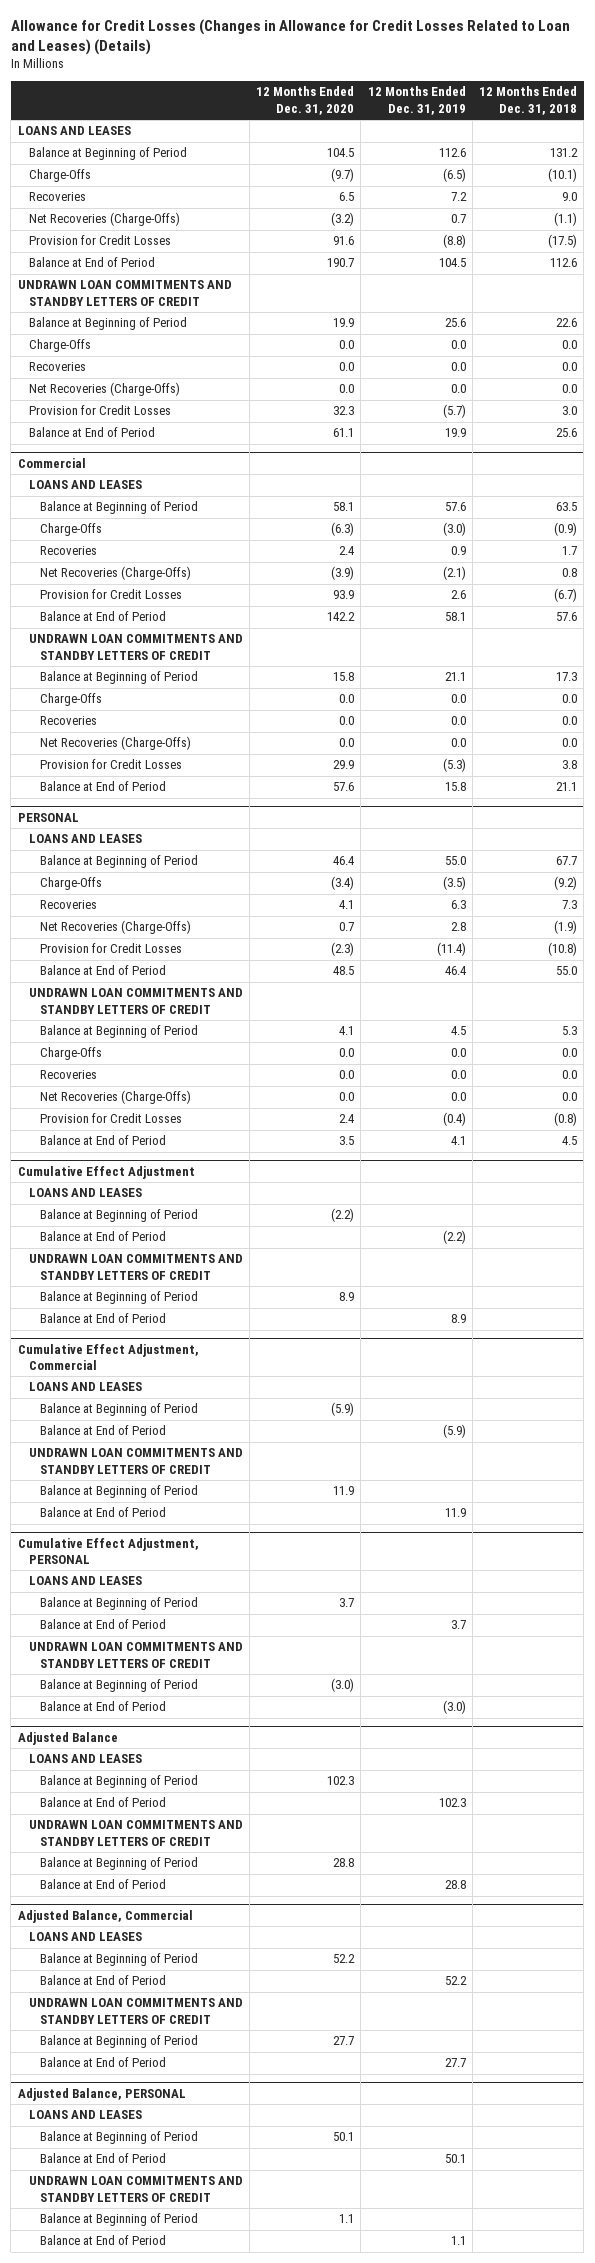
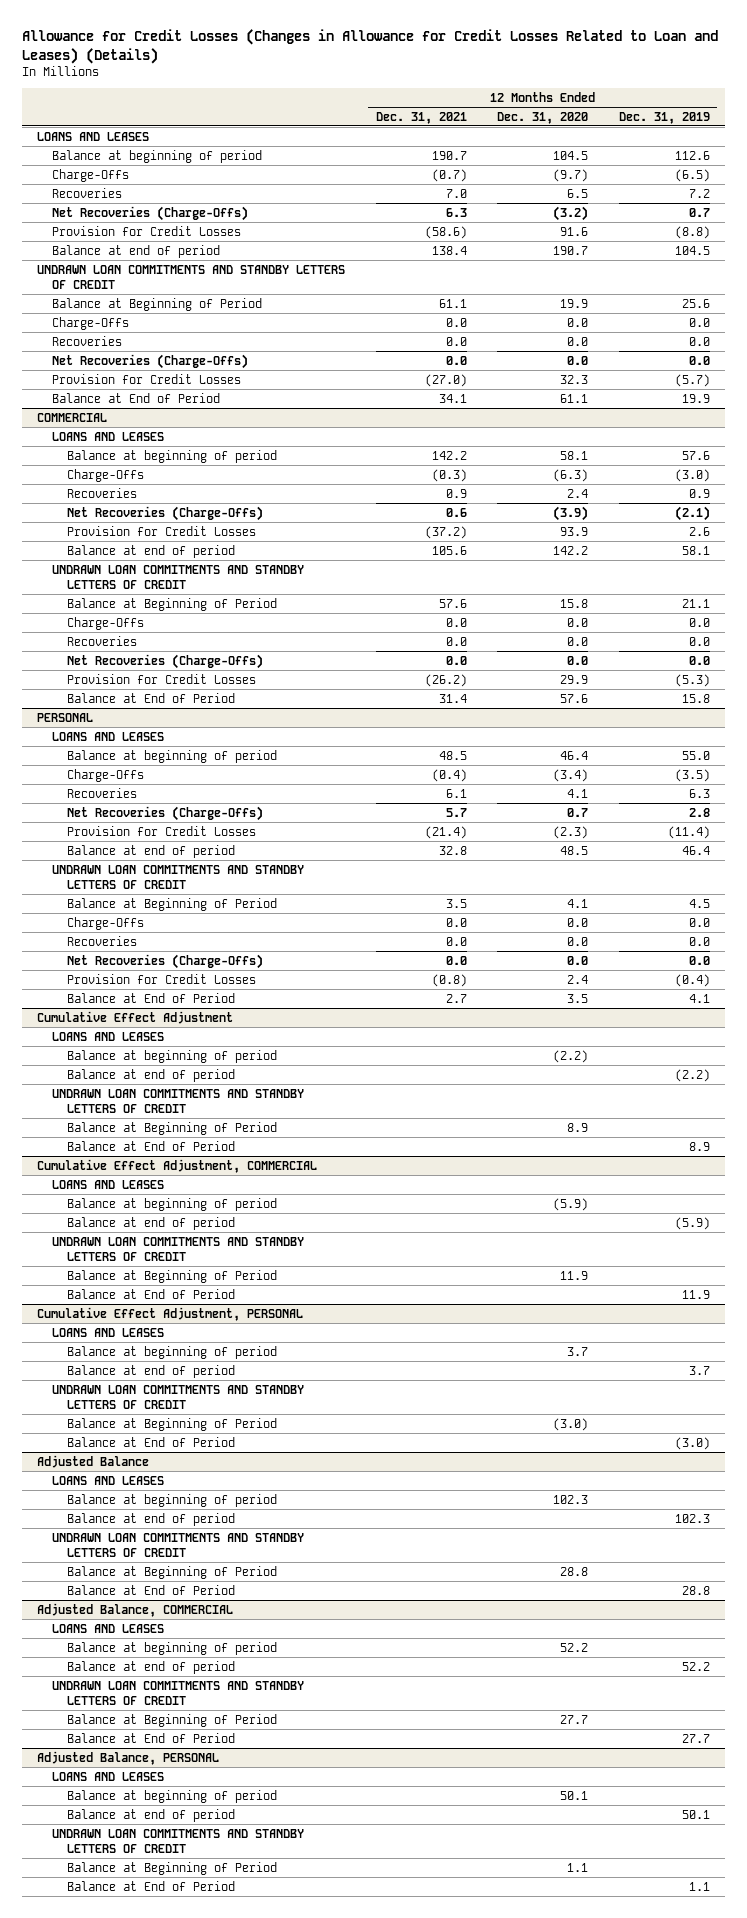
[479,86,578,115] 12 Months Ended Dec. 31, 2018 -> none
none -> [375,111,467,124] Dec. 31, 2021
[28,147,187,161] Balance at Beginning of Period -> [52,149,263,163] Balance at beginning of period
[28,257,155,268] Balance at End of Period -> [52,244,221,258] Balance at end of period
[17,457,86,468] Commercial -> [37,412,108,422] COMMERCIAL
[40,501,199,515] Balance at Beginning of Period -> [67,449,278,463] Balance at beginning of period
[40,611,167,622] Balance at End of Period -> [67,544,236,558] Balance at end of period
[40,855,199,869] Balance at Beginning of Period -> [67,749,278,763] Balance at beginning of period
[40,965,167,976] Balance at End of Period -> [67,844,236,858] Balance at end of period
[40,1209,199,1223] Balance at Beginning of Period -> [67,1049,278,1063] Balance at beginning of period
[40,1231,167,1242] Balance at End of Period -> [67,1068,236,1082] Balance at end of period
[17,1343,199,1370] Cumulative Effect Adjustment, Commercial -> [37,1158,318,1173] Cumulative Effect Adjustment, COMMERCIAL
[40,1403,199,1417] Balance at Beginning of Period -> [67,1197,278,1211] Balance at beginning of period
[40,1425,167,1436] Balance at End of Period -> [67,1216,236,1230] Balance at end of period
[40,1597,199,1611] Balance at Beginning of Period -> [67,1345,278,1359] Balance at beginning of period
[40,1619,167,1630] Balance at End of Period -> [67,1364,236,1378] Balance at end of period
[40,1775,199,1789] Balance at Beginning of Period -> [67,1493,278,1507] Balance at beginning of period
[40,1797,167,1808] Balance at End of Period -> [67,1512,236,1526] Balance at end of period
[17,1909,193,1923] Adjusted Balance, Commercial -> [37,1602,234,1617] Adjusted Balance, COMMERCIAL
[40,1953,199,1967] Balance at Beginning of Period -> [67,1641,278,1655] Balance at beginning of period
[40,1975,167,1986] Balance at End of Period -> [67,1660,236,1674] Balance at end of period
[40,2131,199,2145] Balance at Beginning of Period -> [67,1789,278,1803] Balance at beginning of period
[40,2153,167,2164] Balance at End of Period -> [67,1808,236,1822] Balance at end of period

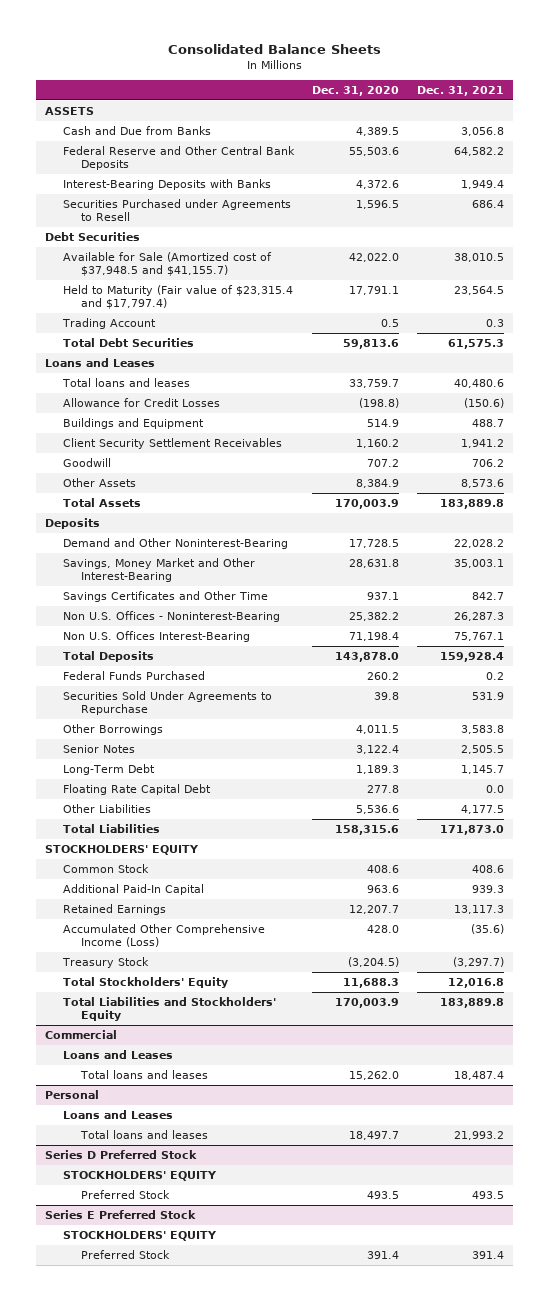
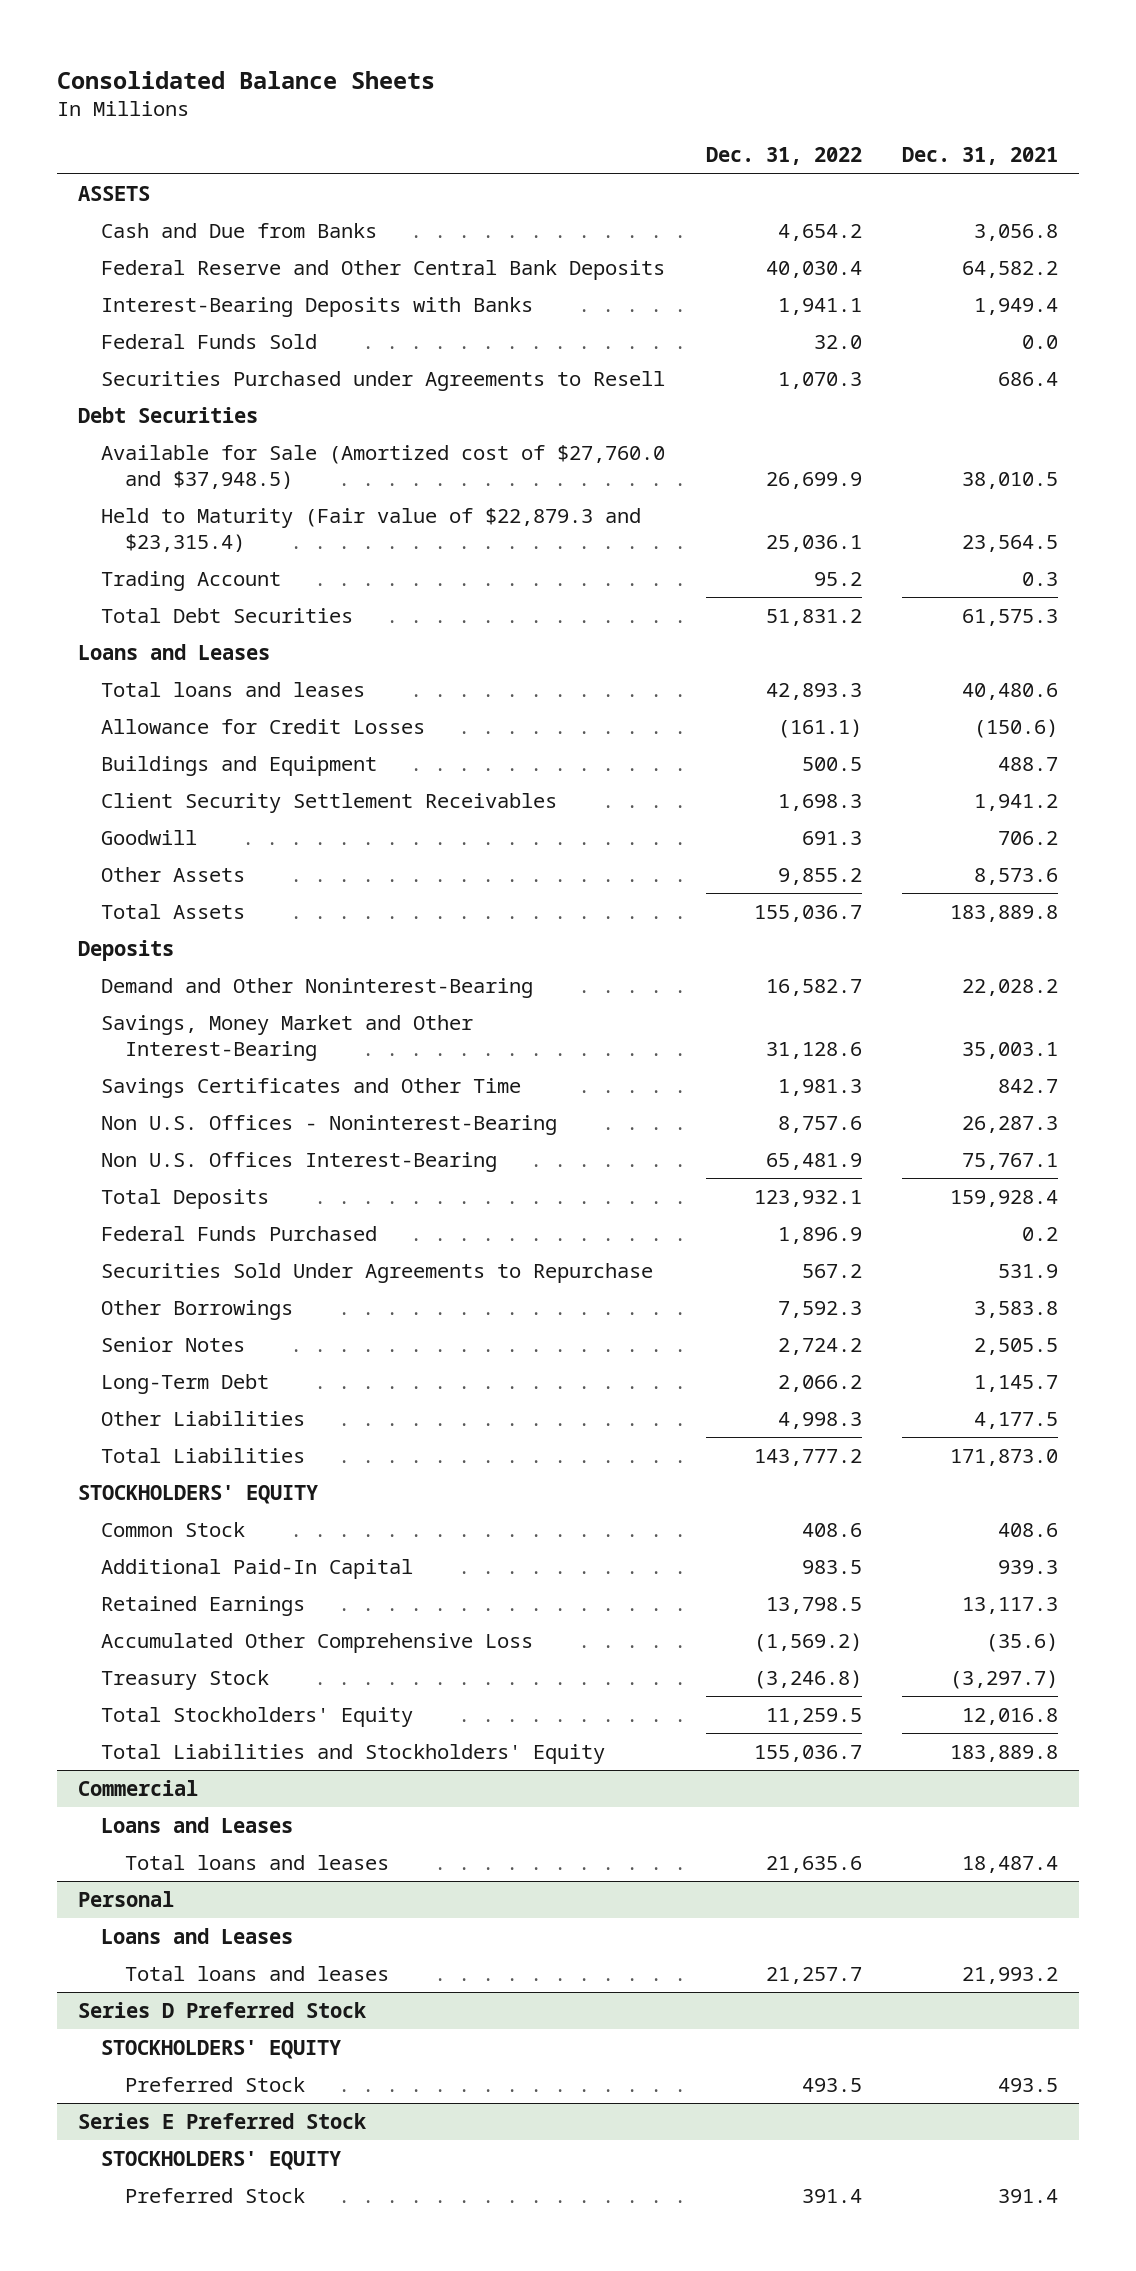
[312,85,400,96] Dec. 31, 2020 -> none
none -> [705,147,862,166] Dec. 31, 2022
none -> [101,333,318,349] Federal Funds Sold
[63,251,273,277] Available for Sale (Amortized cost of $37,948.5 and $41,155.7) -> [101,444,666,489] Available for Sale (Amortized cost of $27,760.0 and $37,948.5)
[63,284,294,310] Held to Maturity (Fair value of $23,315.4 and $17,797.4) -> [101,507,642,552] Held to Maturity (Fair value of $22,879.3 and $23,315.4)
[63,783,212,795] Floating Rate Capital Debt -> none
[63,923,266,948] Accumulated Other Comprehensive Income (Loss) -> [101,1632,534,1653] Accumulated Other Comprehensive Loss

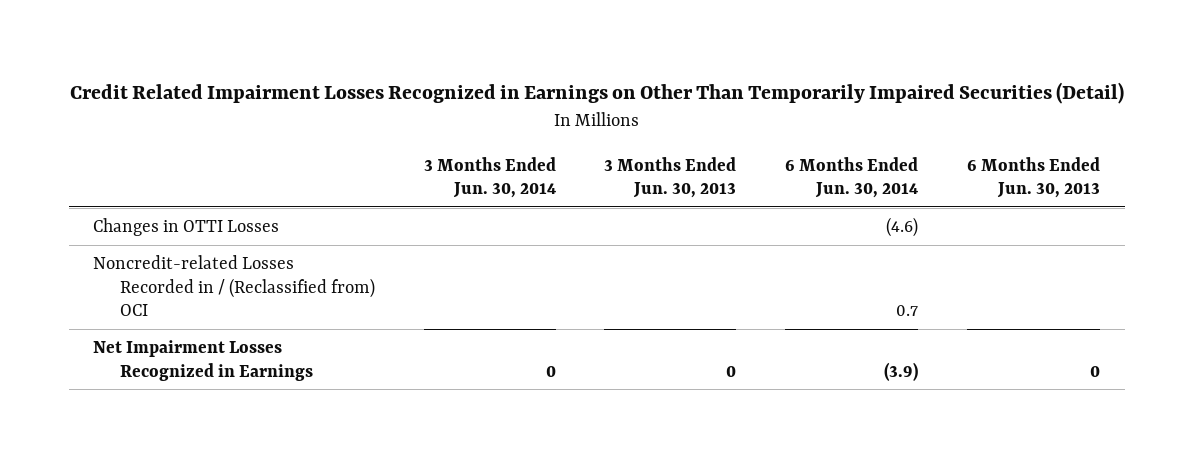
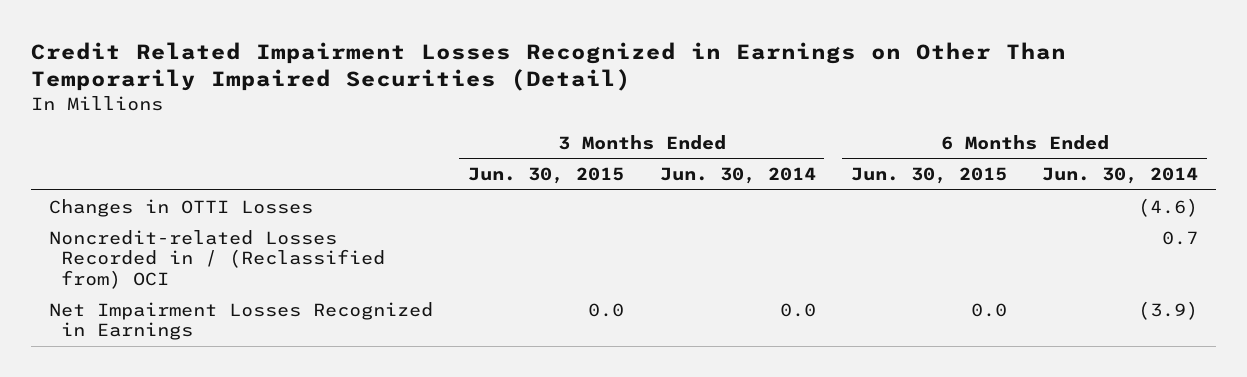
[604,156,737,198] 3 Months Ended Jun. 30, 2013 -> none
[967,156,1101,198] 6 Months Ended Jun. 30, 2013 -> none
none -> [468,167,625,185] Jun. 30, 2015
none -> [850,167,1007,185] Jun. 30, 2015
[545,365,556,377] 0 -> [779,302,816,317] 0.0

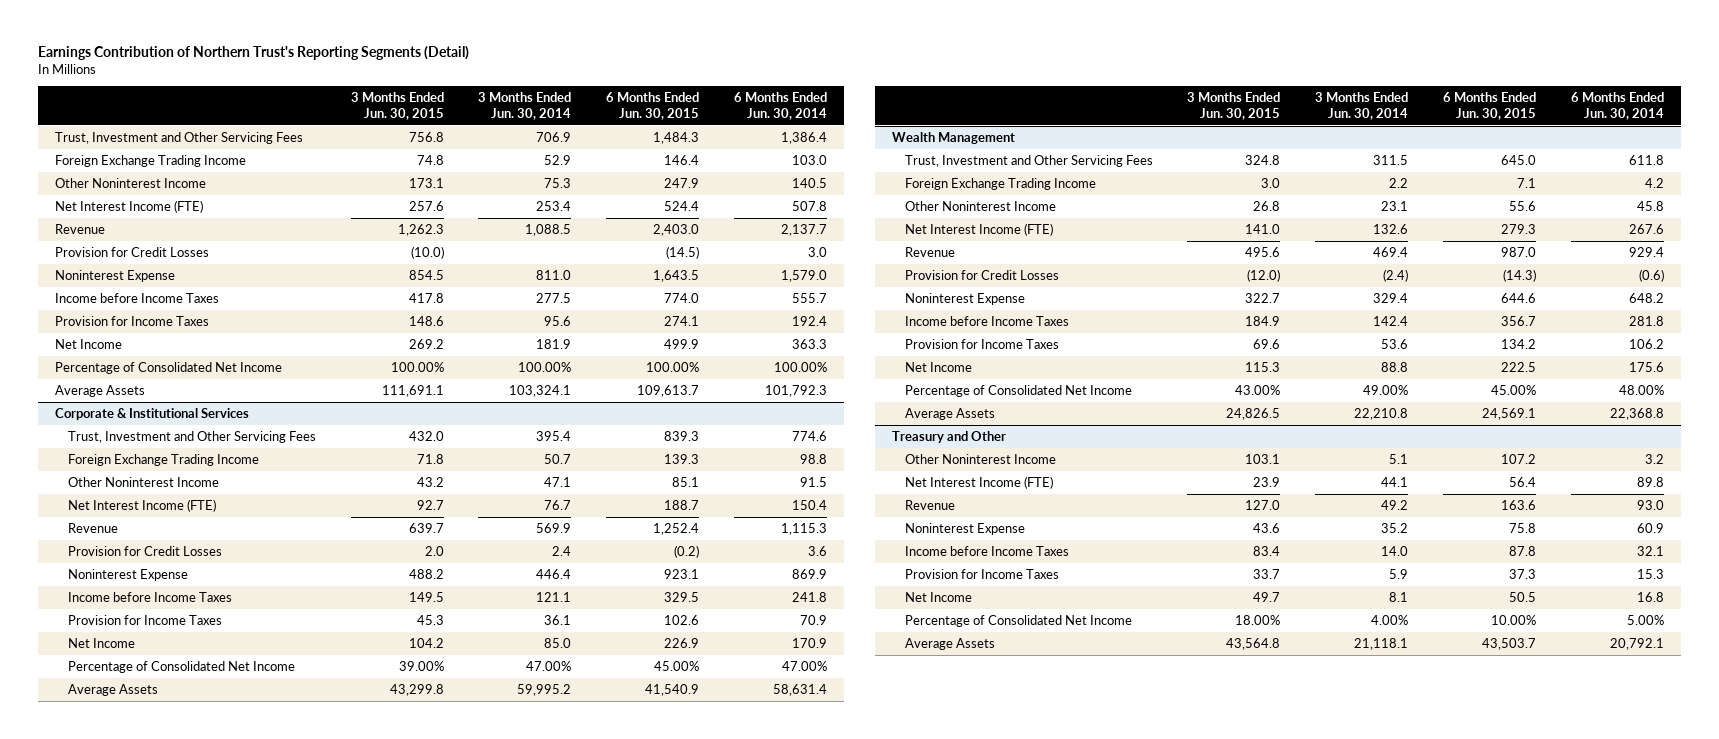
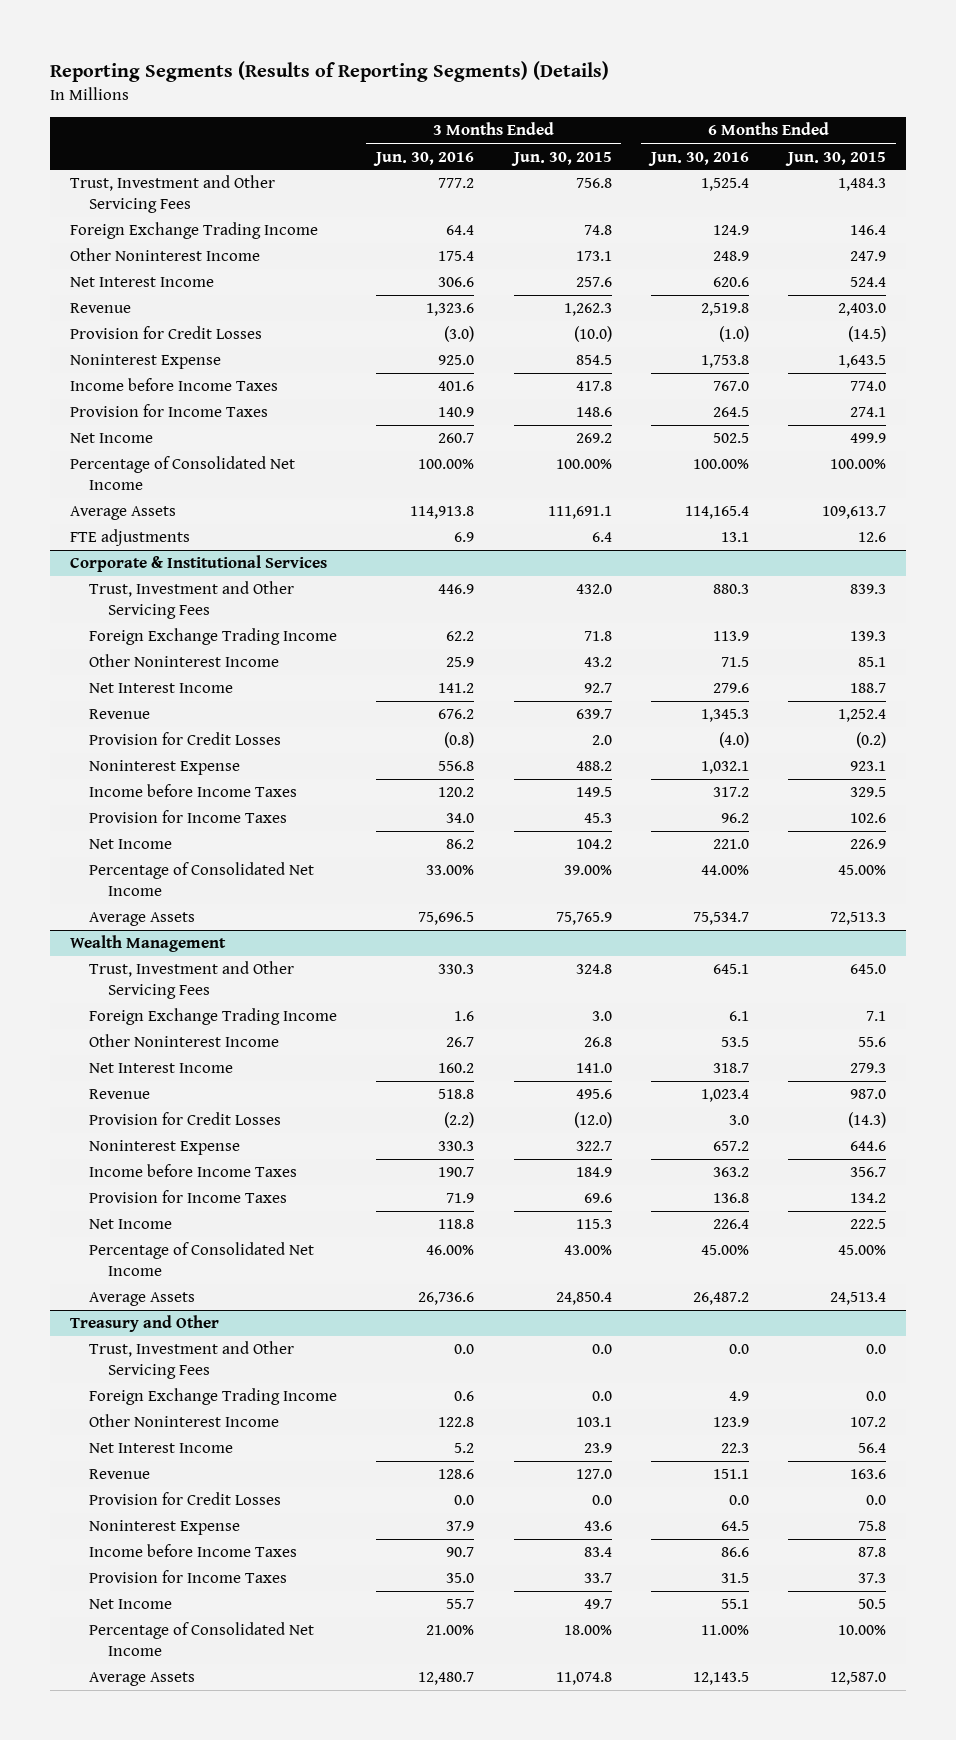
[37,46,469,61] Earnings Contribution of Northern Trust's Reporting Segments (Detail) -> [50,60,610,82] Reporting Segments (Results of Reporting Segments) (Details)
[478,92,572,120] 3 Months Ended Jun. 30, 2014 -> none
[733,92,827,120] 6 Months Ended Jun. 30, 2014 -> none
none -> [373,151,475,166] Jun. 30, 2016
none -> [648,151,750,166] Jun. 30, 2016
[55,200,204,214] Net Interest Income (FTE) -> [69,277,214,288] Net Interest Income
none -> [69,529,190,547] FTE adjustments
[67,499,216,513] Net Interest Income (FTE) -> [88,683,233,694] Net Interest Income
[389,684,444,697] 43,299.8 -> [555,912,612,926] 75,765.9
[644,684,699,697] 41,540.9 -> [830,912,887,926] 72,513.3
[904,223,1053,237] Net Interest Income (FTE) -> [88,1063,233,1074] Net Interest Income
[1226,408,1281,421] 24,826.5 -> [555,1292,612,1306] 24,850.4
[1481,408,1536,421] 24,569.1 -> [830,1292,887,1306] 24,513.4
none -> [88,1341,294,1380] Trust, Investment and Other Servicing Fees
none -> [88,1388,337,1406] Foreign Exchange Trading Income
[904,476,1053,490] Net Interest Income (FTE) -> [88,1443,233,1454] Net Interest Income
none -> [88,1492,281,1506] Provision for Credit Losses
[1226,638,1281,651] 43,564.8 -> [555,1672,612,1686] 11,074.8
[1481,638,1536,651] 43,503.7 -> [830,1672,887,1686] 12,587.0

